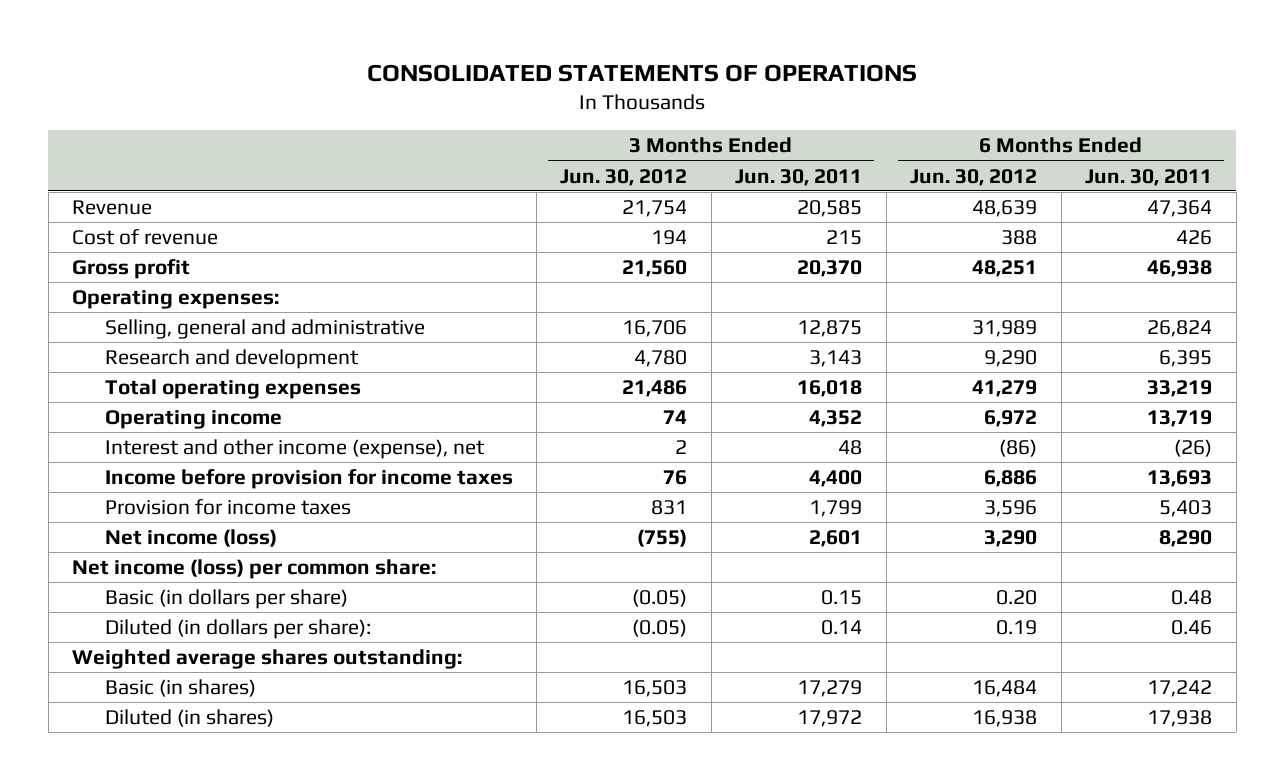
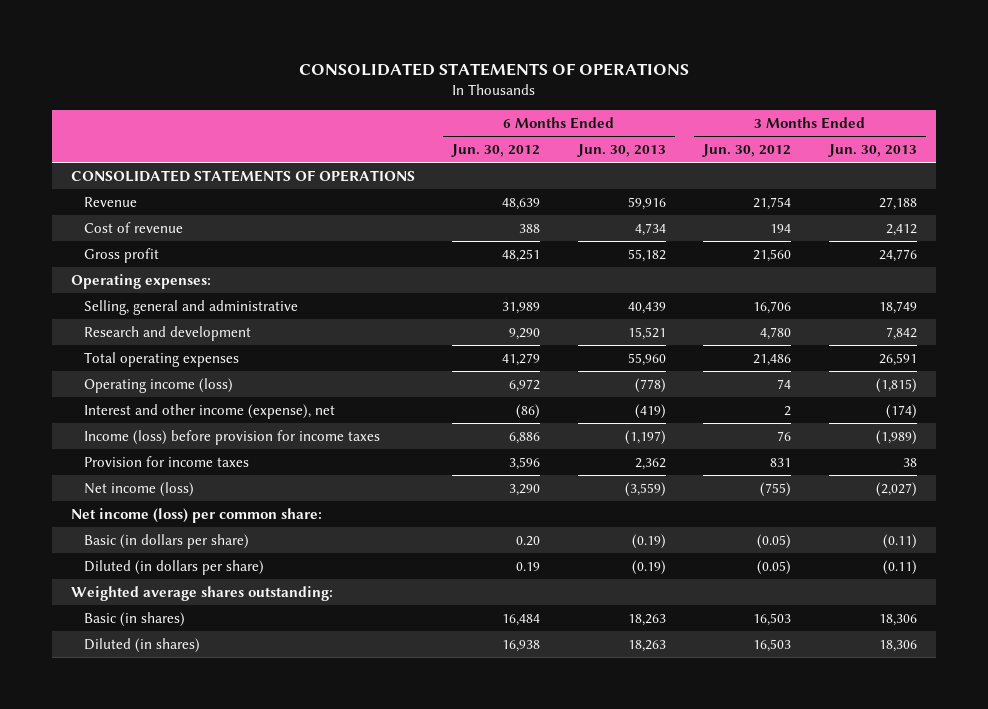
[735,168,863,186] Jun. 30, 2011 -> none
[1085,168,1213,186] Jun. 30, 2011 -> none
none -> [576,144,666,158] Jun. 30, 2013
none -> [828,144,918,158] Jun. 30, 2013
none -> [70,169,415,182] CONSOLIDATED STATEMENTS OF OPERATIONS
[104,409,282,429] Operating income -> [83,377,233,393] Operating income (loss)
[104,468,513,489] Income before provision for income taxes -> [83,429,380,445] Income (loss) before provision for income taxes
[104,618,371,639] Diluted (in dollars per share): -> [83,559,264,575] Diluted (in dollars per share)

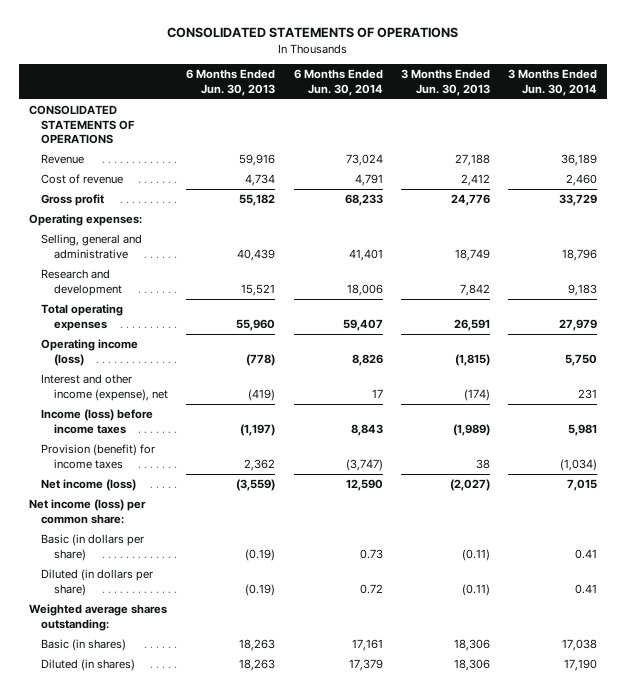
[451,144,541,158] Jun. 30, 2012 -> none
[702,144,792,158] Jun. 30, 2012 -> none
none -> [293,69,383,97] 6 Months Ended Jun. 30, 2014
none -> [508,69,598,97] 3 Months Ended Jun. 30, 2014
[83,429,380,445] Income (loss) before provision for income taxes -> [41,409,154,434] Income (loss) before income taxes
[83,455,249,467] Provision for income taxes -> [41,444,156,469] Provision (benefit) for income taxes

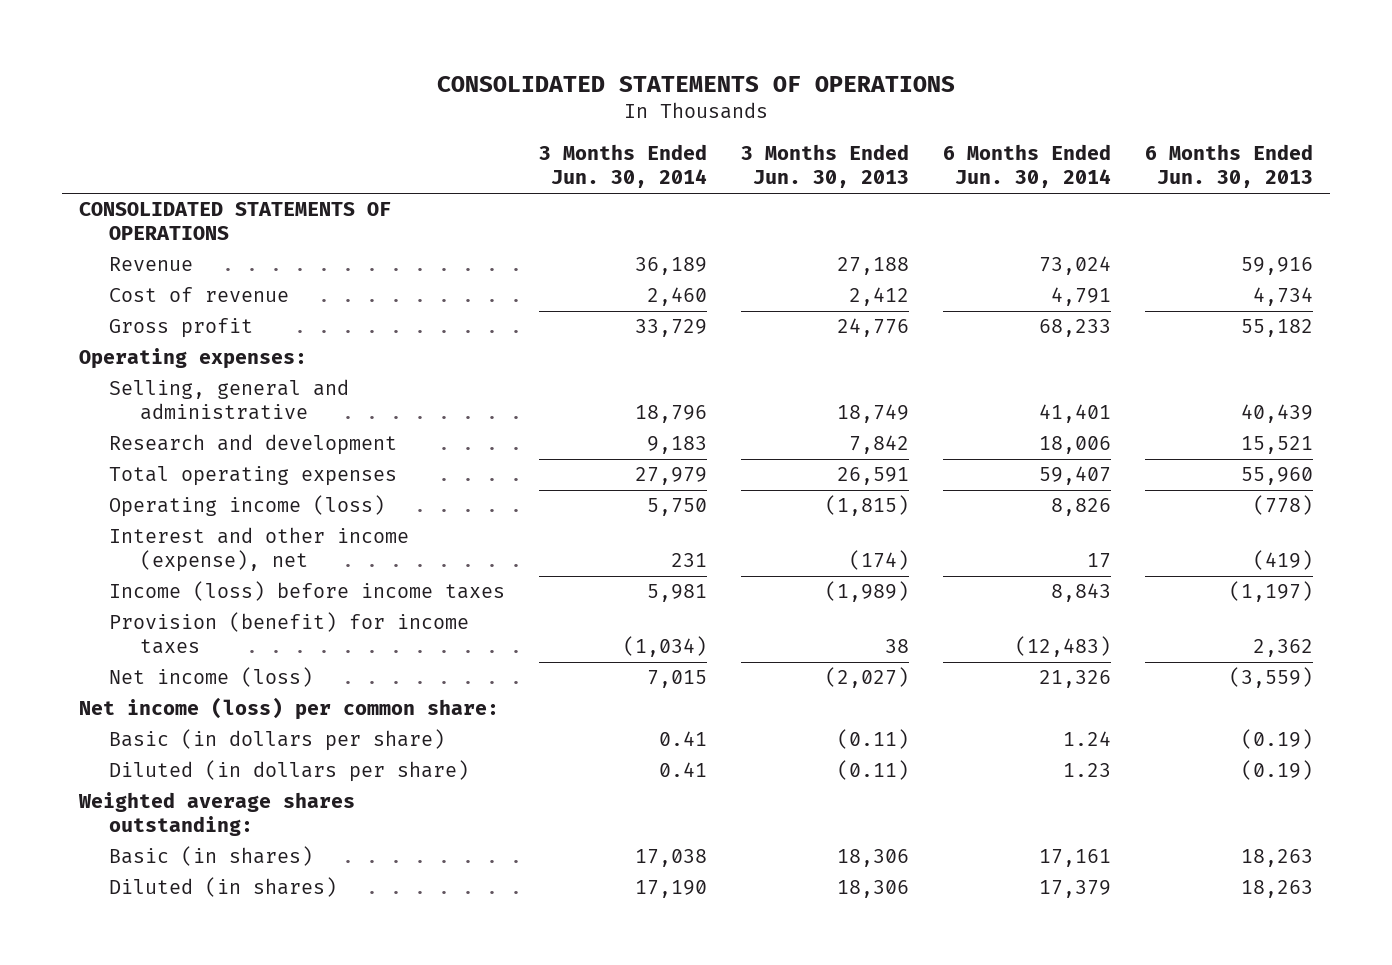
[345,458,383,471] (3,747) -> [1014,636,1111,658] (12,483)
[345,479,383,492] 12,590 -> [1038,670,1111,689] 21,326
[359,548,383,559] 0.73 -> [1062,731,1111,747] 1.24
[359,583,383,594] 0.72 -> [1062,763,1111,778] 1.23

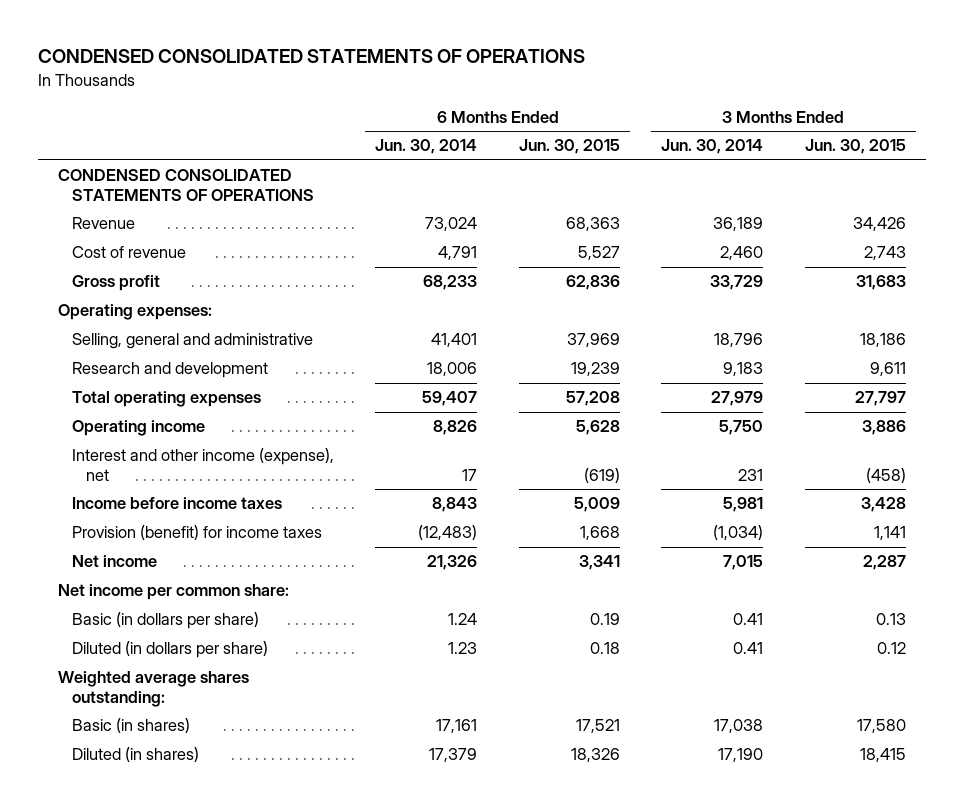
[436,76,955,93] CONSOLIDATED STATEMENTS OF OPERATIONS -> [37,49,585,64] CONDENSED CONSOLIDATED STATEMENTS OF OPERATIONS
[741,144,910,189] 3 Months Ended Jun. 30, 2013 -> none
[1144,144,1313,189] 6 Months Ended Jun. 30, 2013 -> none
none -> [518,139,620,155] Jun. 30, 2015
none -> [804,139,906,155] Jun. 30, 2015
[79,202,392,241] CONSOLIDATED STATEMENTS OF OPERATIONS -> [58,169,314,202] CONDENSED CONSOLIDATED STATEMENTS OF OPERATIONS
[109,495,386,518] Operating income (loss) -> [71,420,205,437] Operating income
[109,581,506,602] Income (loss) before income taxes -> [71,497,282,510] Income before income taxes
[109,667,314,688] Net income (loss) -> [71,555,157,568] Net income
[79,697,500,721] Net income (loss) per common share: -> [58,584,290,601] Net income per common share:

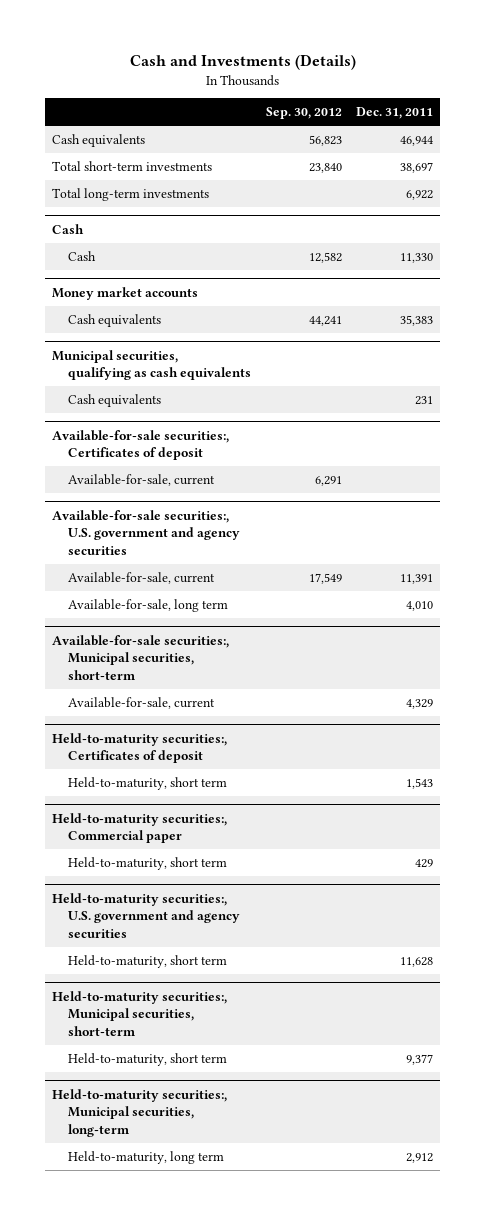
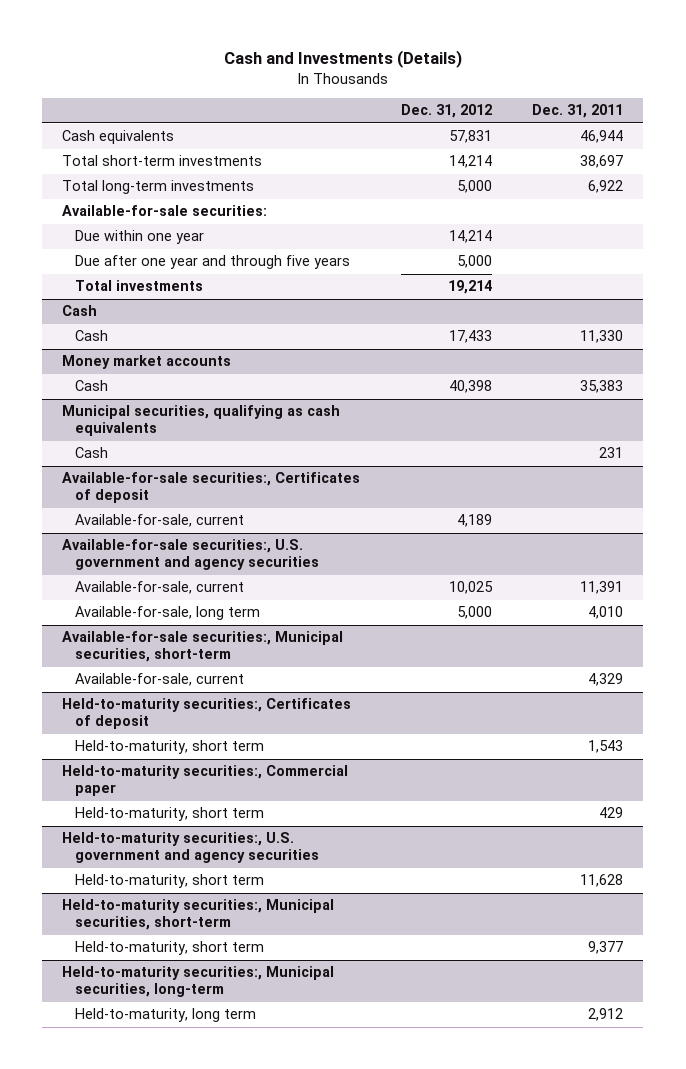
[265,107,342,120] Sep. 30, 2012 -> none
none -> [400,104,492,119] Dec. 31, 2012
none -> [62,205,268,217] Available-for-sale securities:
none -> [75,230,205,245] Due within one year
none -> [75,255,351,270] Due after one year and through five years
none -> [75,280,204,292] Total investments
[68,313,162,327] Cash equivalents -> [75,380,109,392] Cash
[68,393,162,407] Cash equivalents -> [75,447,109,459] Cash

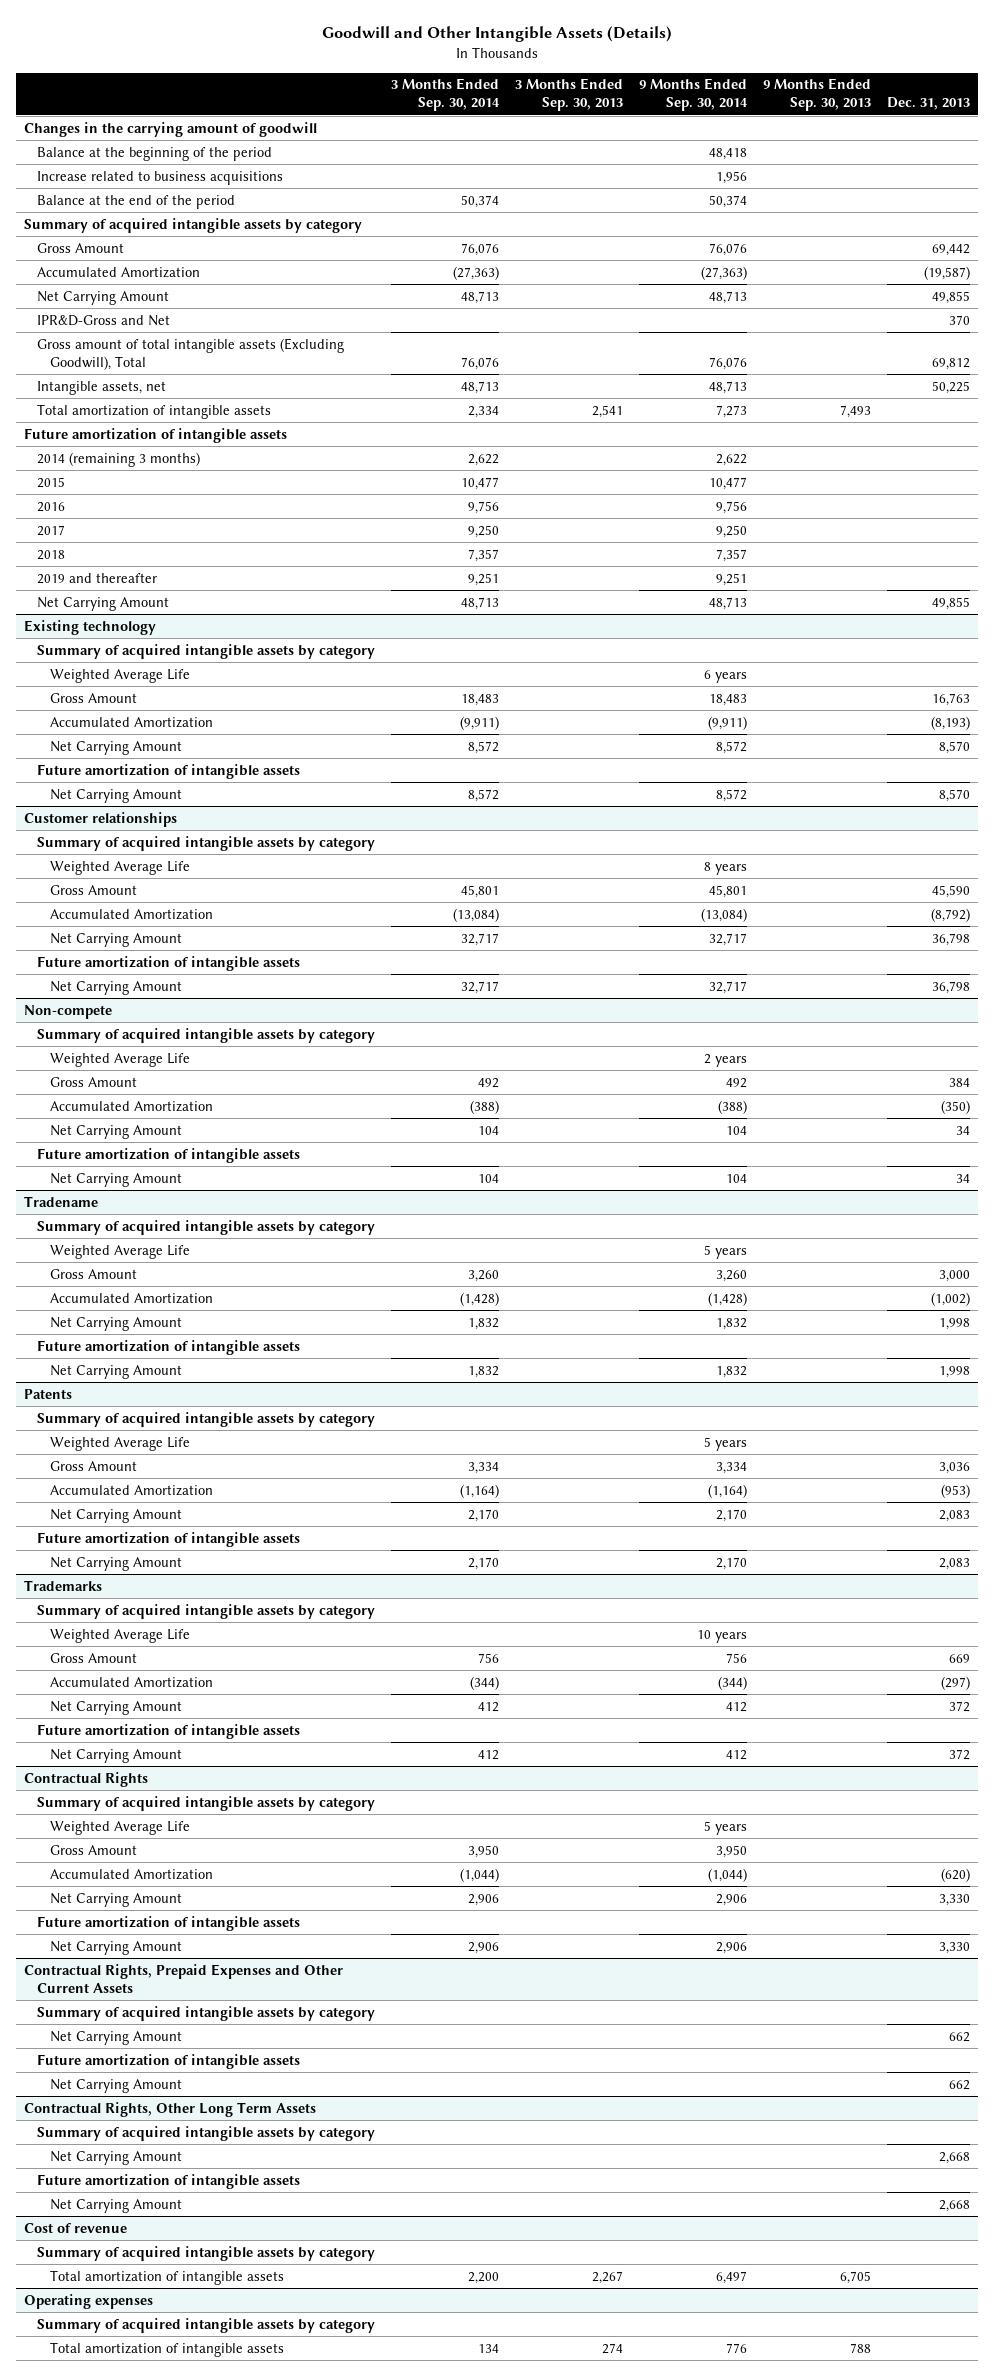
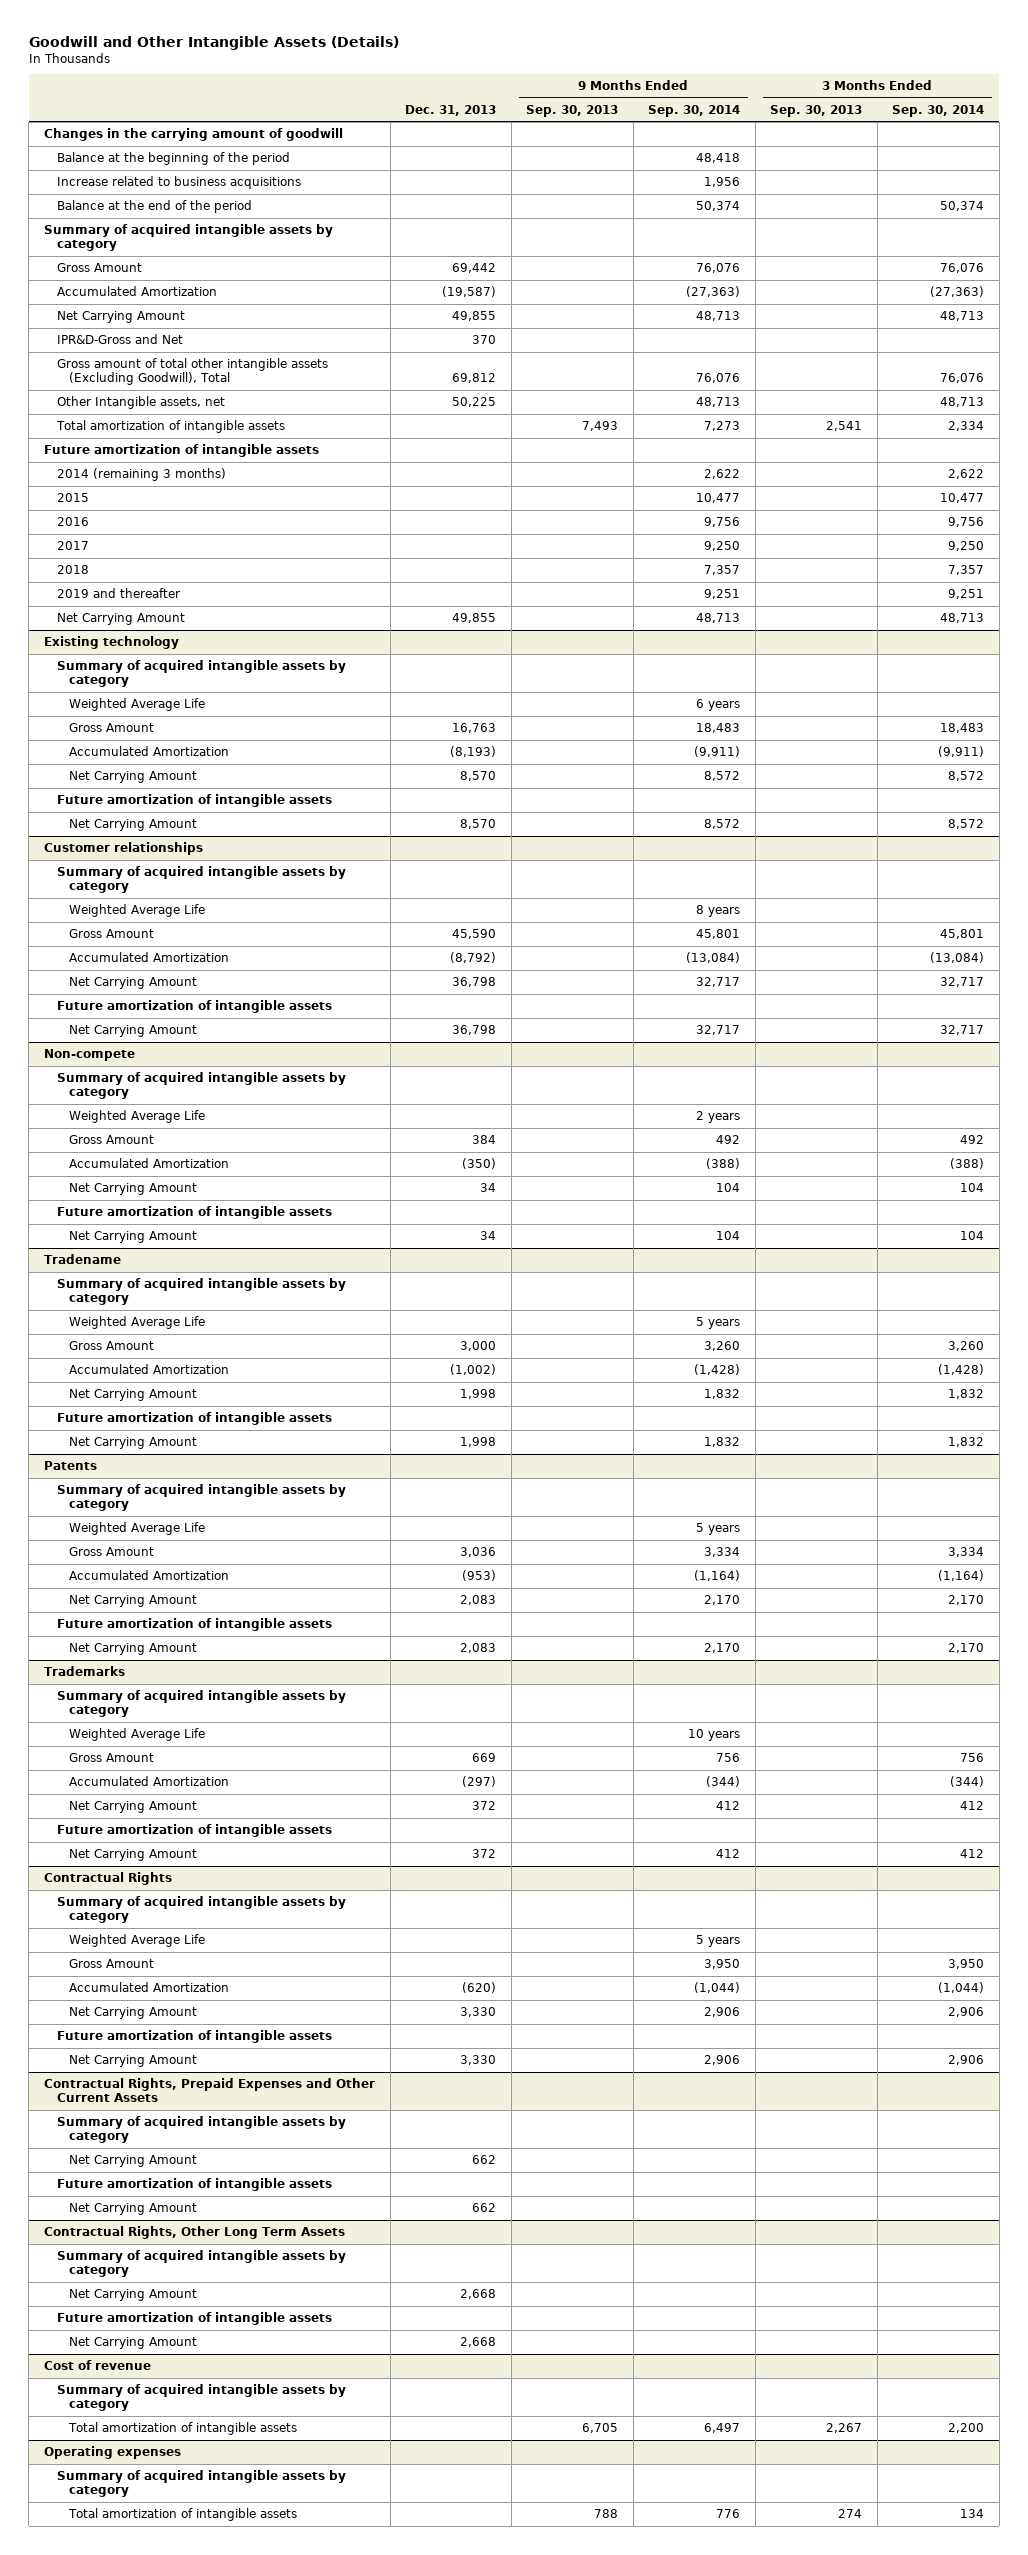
[36,337,344,370] Gross amount of total intangible assets (Excluding Goodwill), Total -> [56,357,328,386] Gross amount of total other intangible assets (Excluding Goodwill), Total
[36,380,166,395] Intangible assets, net -> [56,395,225,409] Other Intangible assets, net

